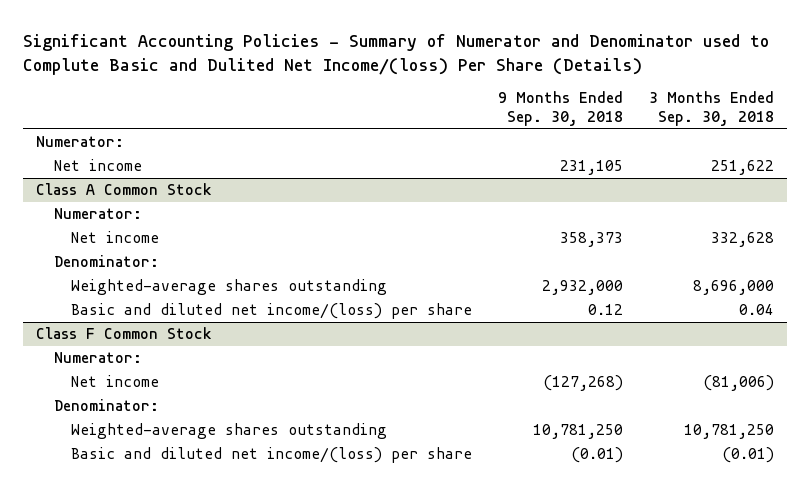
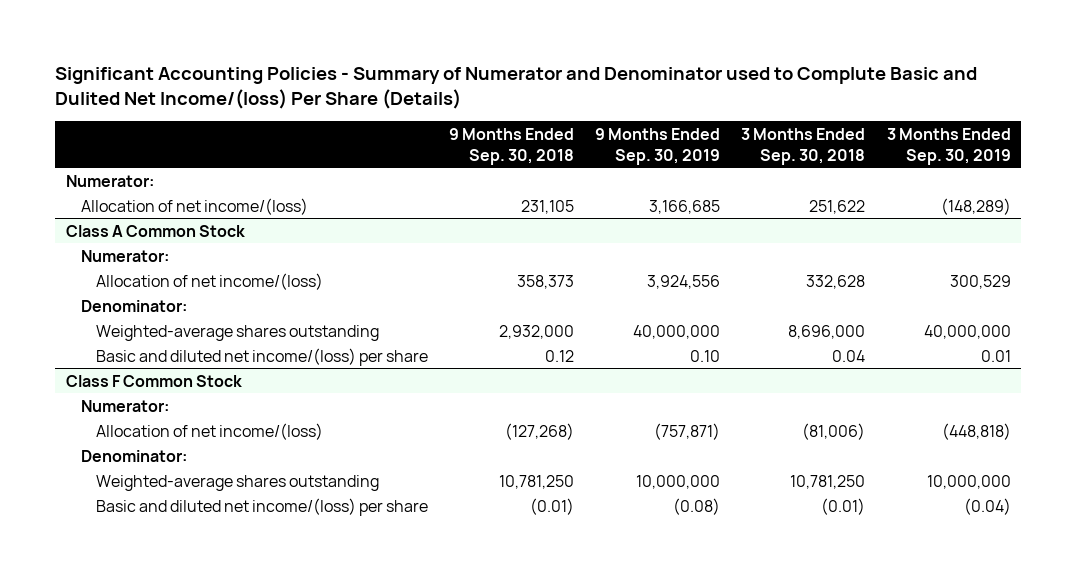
none -> [595,127,721,165] 9 Months Ended Sep. 30, 2019
none -> [886,127,1011,165] 3 Months Ended Sep. 30, 2019
[53,159,142,172] Net income -> [81,197,309,215] Allocation of net income/(loss)
[71,231,160,244] Net income -> [96,272,324,290] Allocation of net income/(loss)
[71,375,160,388] Net income -> [96,422,324,440] Allocation of net income/(loss)

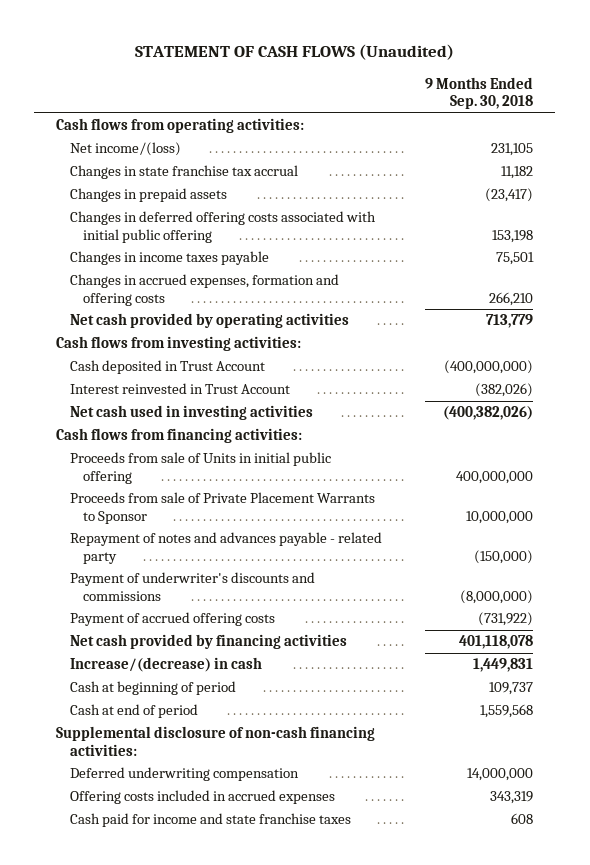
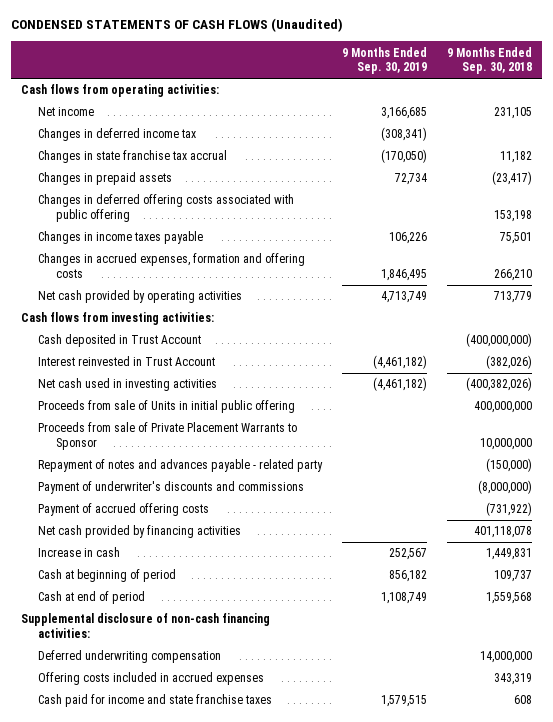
[134,44,454,61] STATEMENT OF CASH FLOWS (Unaudited) -> [10,18,343,33] CONDENSED STATEMENTS OF CASH FLOWS (Unaudited)
none -> [342,46,428,75] 9 Months Ended Sep. 30, 2019
[69,142,181,157] Net income/(loss) -> [38,107,95,117] Net income
none -> [38,128,197,142] Changes in deferred income tax
[69,211,376,244] Changes in deferred offering costs associated with initial public offering -> [38,194,295,222] Changes in deferred offering costs associated with public offering
[56,428,303,444] Cash flows from financing activities: -> none
[69,657,262,673] Increase/(decrease) in cash -> [38,547,121,558] Increase in cash

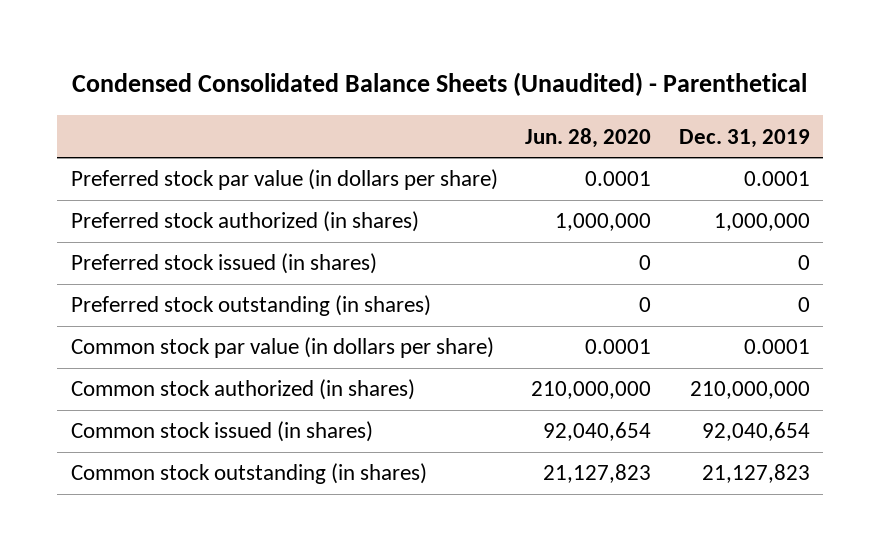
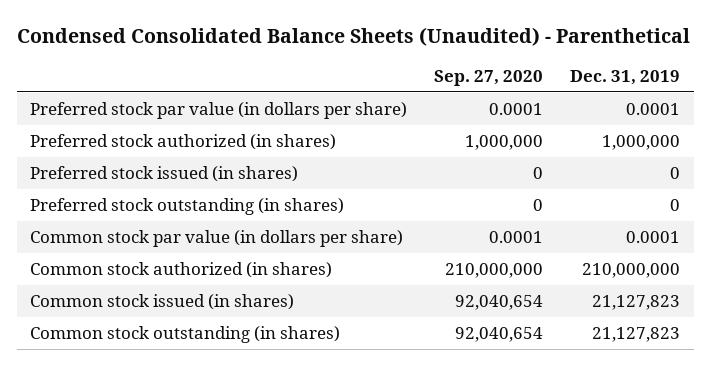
[525,127,652,148] Jun. 28, 2020 -> none
none -> [434,69,544,86] Sep. 27, 2020
[701,422,810,442] 92,040,654 -> [592,294,681,310] 21,127,823

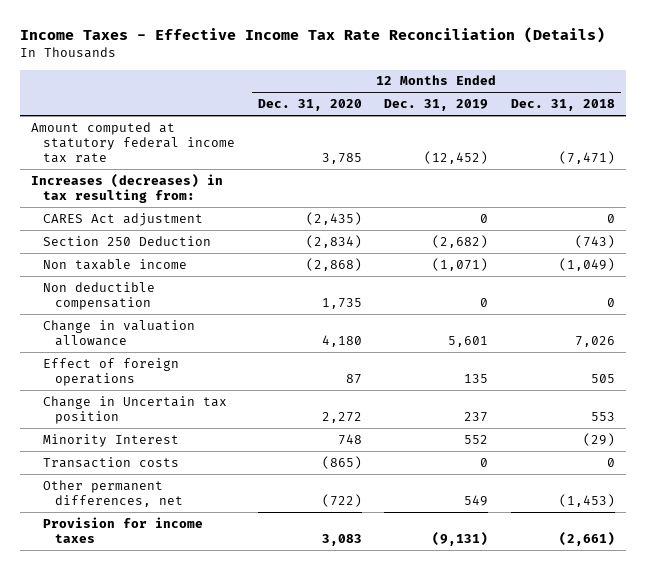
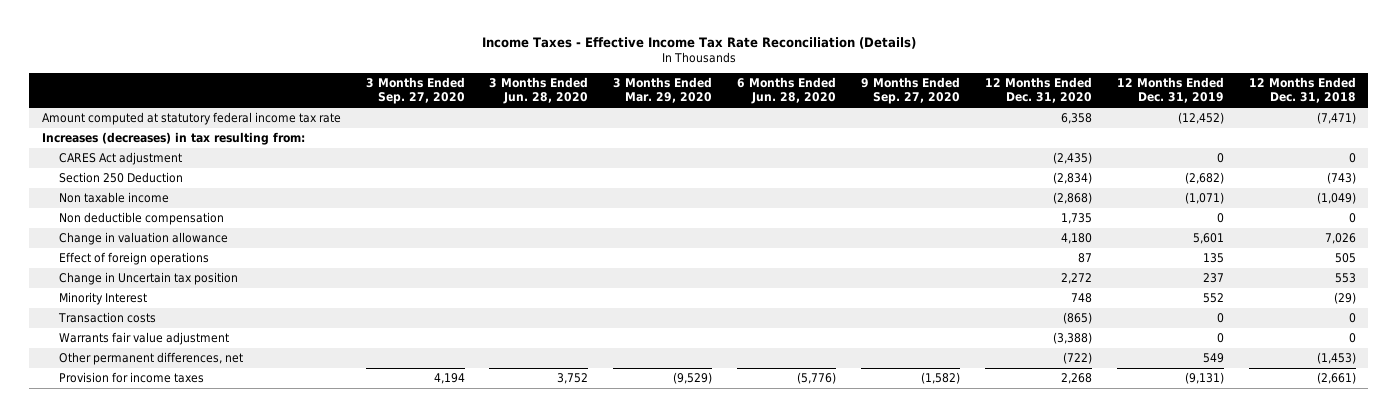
none -> [365,77,465,105] 3 Months Ended Sep. 27, 2020
none -> [489,77,589,105] 3 Months Ended Jun. 28, 2020
none -> [613,77,713,104] 3 Months Ended Mar. 29, 2020
none -> [737,77,837,105] 6 Months Ended Jun. 28, 2020
none -> [861,77,961,105] 9 Months Ended Sep. 27, 2020
[321,152,362,164] 3,785 -> [1060,113,1092,125] 6,358
none -> [58,332,229,346] Warrants fair value adjustment
[321,533,362,546] 3,083 -> [1060,373,1092,385] 2,268

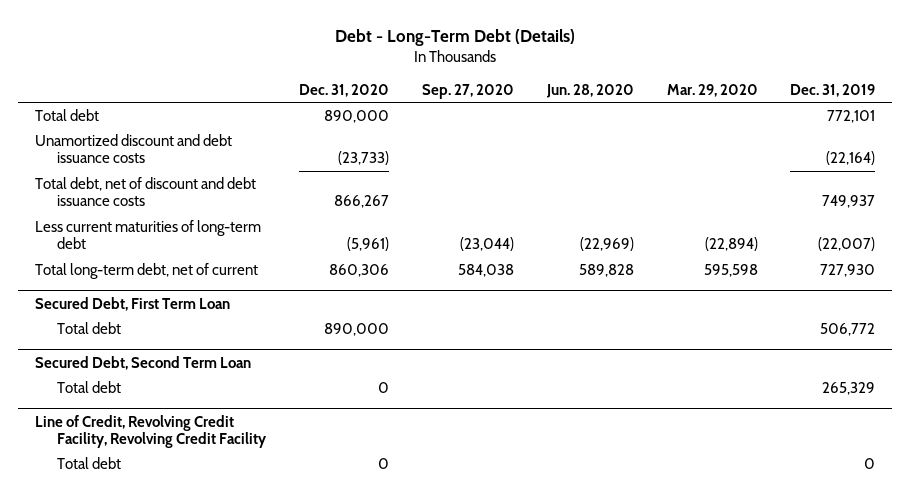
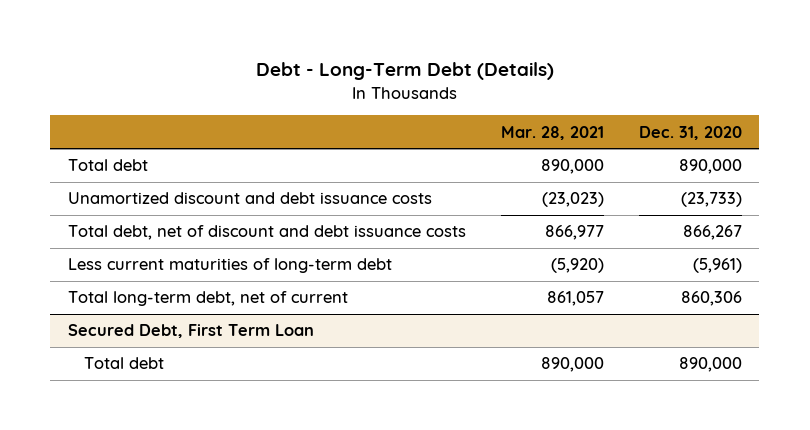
[422,83,515,99] Sep. 27, 2020 -> none
[545,83,634,98] Jun. 28, 2020 -> none
[666,83,758,97] Mar. 29, 2020 -> none
[790,83,876,97] Dec. 31, 2019 -> none
none -> [500,125,604,140] Mar. 28, 2021
[34,355,251,370] Secured Debt, Second Term Loan -> none
[57,380,122,393] Total debt -> none
[34,414,268,448] Line of Credit, Revolving Credit Facility, Revolving Credit Facility -> none
[57,456,122,469] Total debt -> none

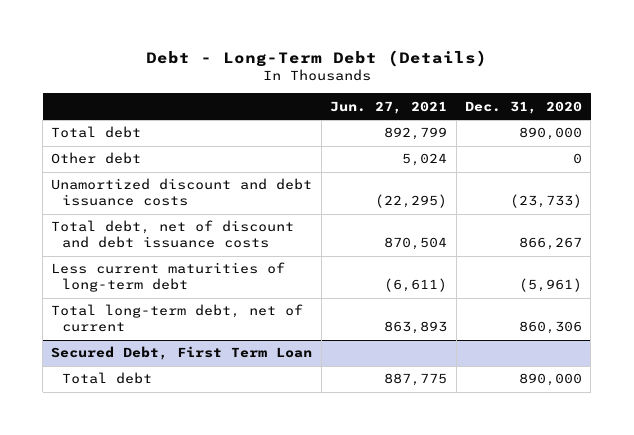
[500,125,604,140] Mar. 28, 2021 -> none
none -> [330,100,448,114] Jun. 27, 2021
none -> [51,152,142,165] Other debt

